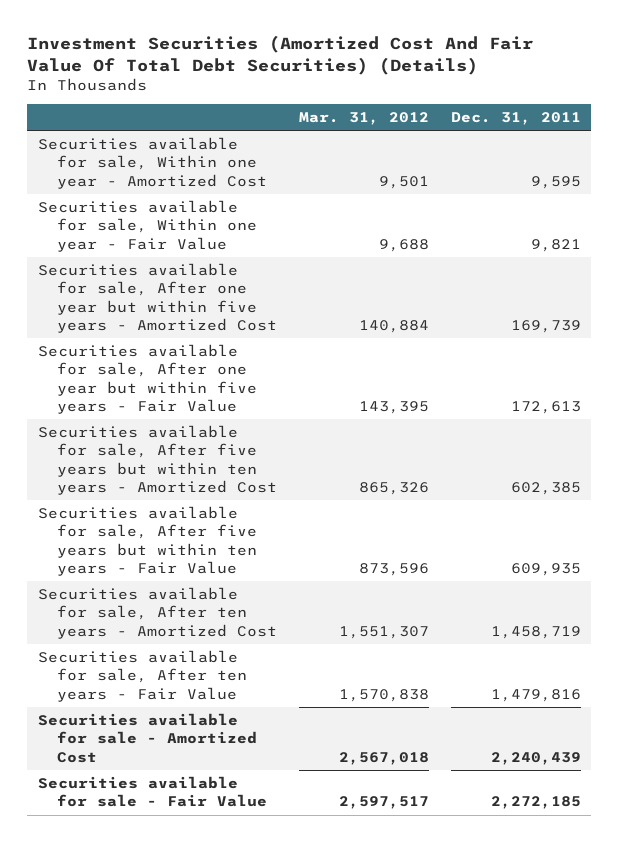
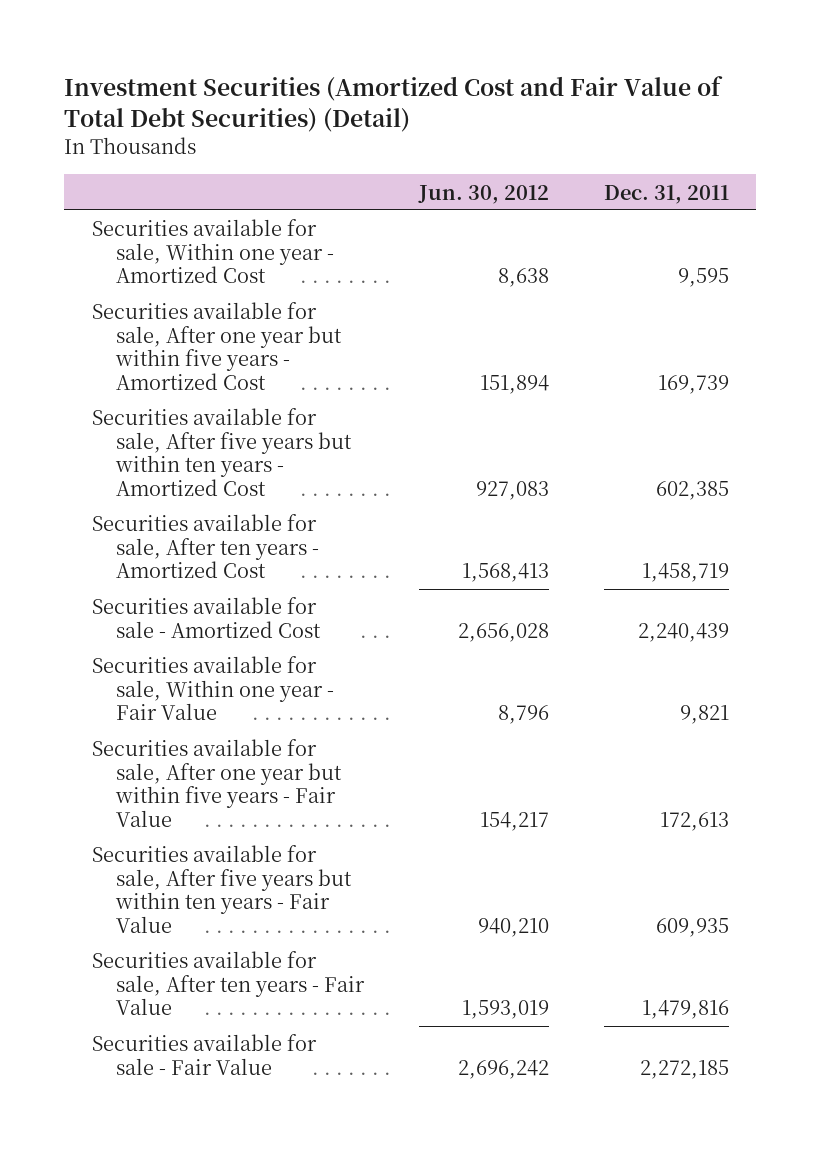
[27,35,534,76] Investment Securities (Amortized Cost And Fair Value Of Total Debt Securities) (Details) -> [64,75,724,133] Investment Securities (Amortized Cost and Fair Value of Total Debt Securities) (Detail)
[299,112,430,126] Mar. 31, 2012 -> none
none -> [417,184,549,204] Jun. 30, 2012
[38,200,258,252] Securities available for sale, Within one year - Fair Value -> [91,656,334,721] Securities available for sale, Within one year - Fair Value
[38,344,258,414] Securities available for sale, After one year but within five years - Fair Value -> [91,739,342,827] Securities available for sale, After one year but within five years - Fair Value
[38,506,258,576] Securities available for sale, After five years but within ten years - Fair Value -> [91,845,352,933] Securities available for sale, After five years but within ten years - Fair Value
[38,650,248,702] Securities available for sale, After ten years - Fair Value -> [91,951,365,1016] Securities available for sale, After ten years - Fair Value

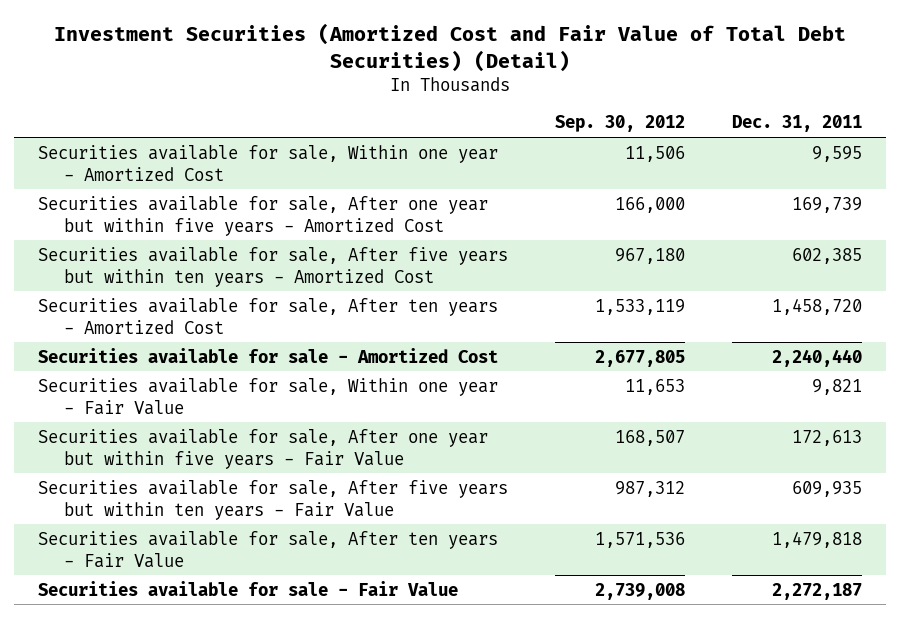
[417,184,549,204] Jun. 30, 2012 -> none
none -> [555,115,686,133] Sep. 30, 2012
[641,563,729,583] 1,458,719 -> [772,297,863,315] 1,458,720
[637,622,729,642] 2,240,439 -> [772,348,863,367] 2,240,440
[641,1000,729,1020] 1,479,816 -> [772,530,863,548] 1,479,818
[639,1059,729,1079] 2,272,185 -> [772,582,863,600] 2,272,187

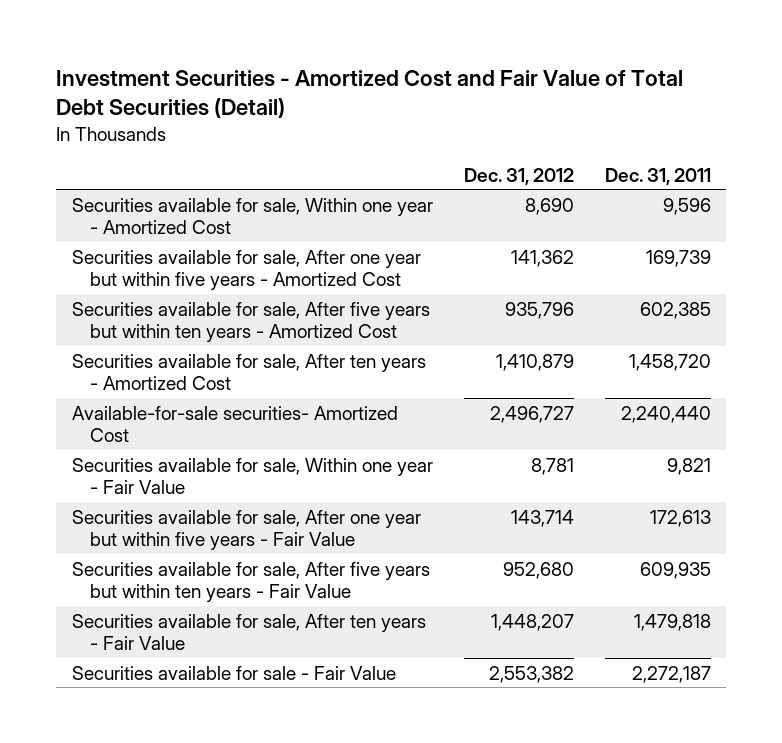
[54,23,847,72] Investment Securities (Amortized Cost and Fair Value of Total Debt Securities) (Detail) -> [56,69,684,119] Investment Securities - Amortized Cost and Fair Value of Total Debt Securities (Detail)
[555,115,686,133] Sep. 30, 2012 -> none
none -> [463,167,574,185] Dec. 31, 2012
[812,145,863,162] 9,595 -> [662,197,711,215] 9,596
[37,347,498,363] Securities available for sale - Amortized Cost -> [71,405,398,443] Available-for-sale securities- Amortized Cost

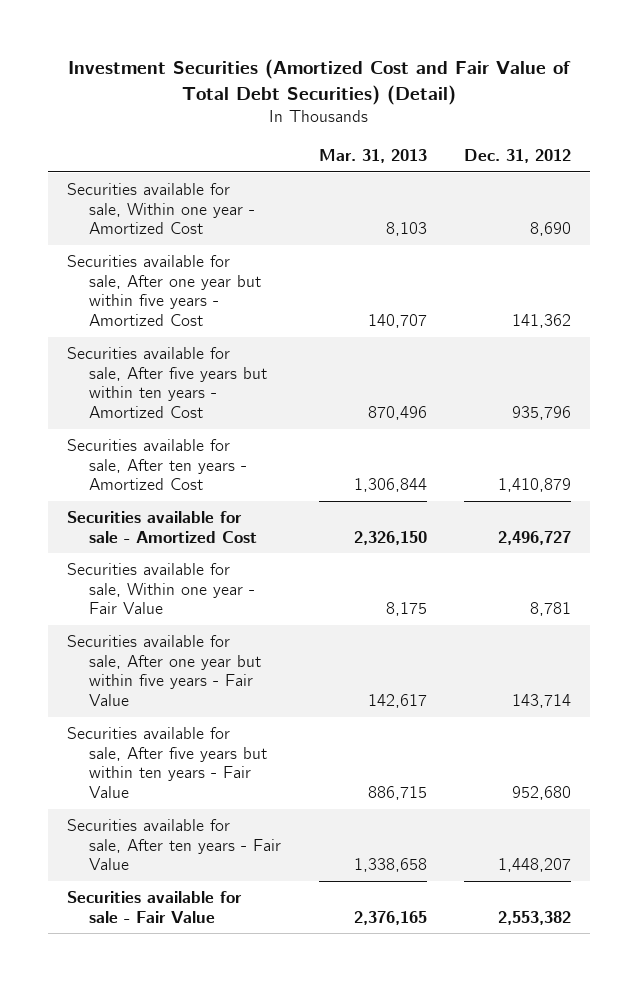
[56,69,684,119] Investment Securities - Amortized Cost and Fair Value of Total Debt Securities (Detail) -> [67,58,571,105] Investment Securities (Amortized Cost and Fair Value of Total Debt Securities) (Detail)
[604,167,711,185] Dec. 31, 2011 -> none
none -> [318,149,427,164] Mar. 31, 2013
[71,405,398,443] Available-for-sale securities- Amortized Cost -> [66,511,258,543] Securities available for sale - Amortized Cost

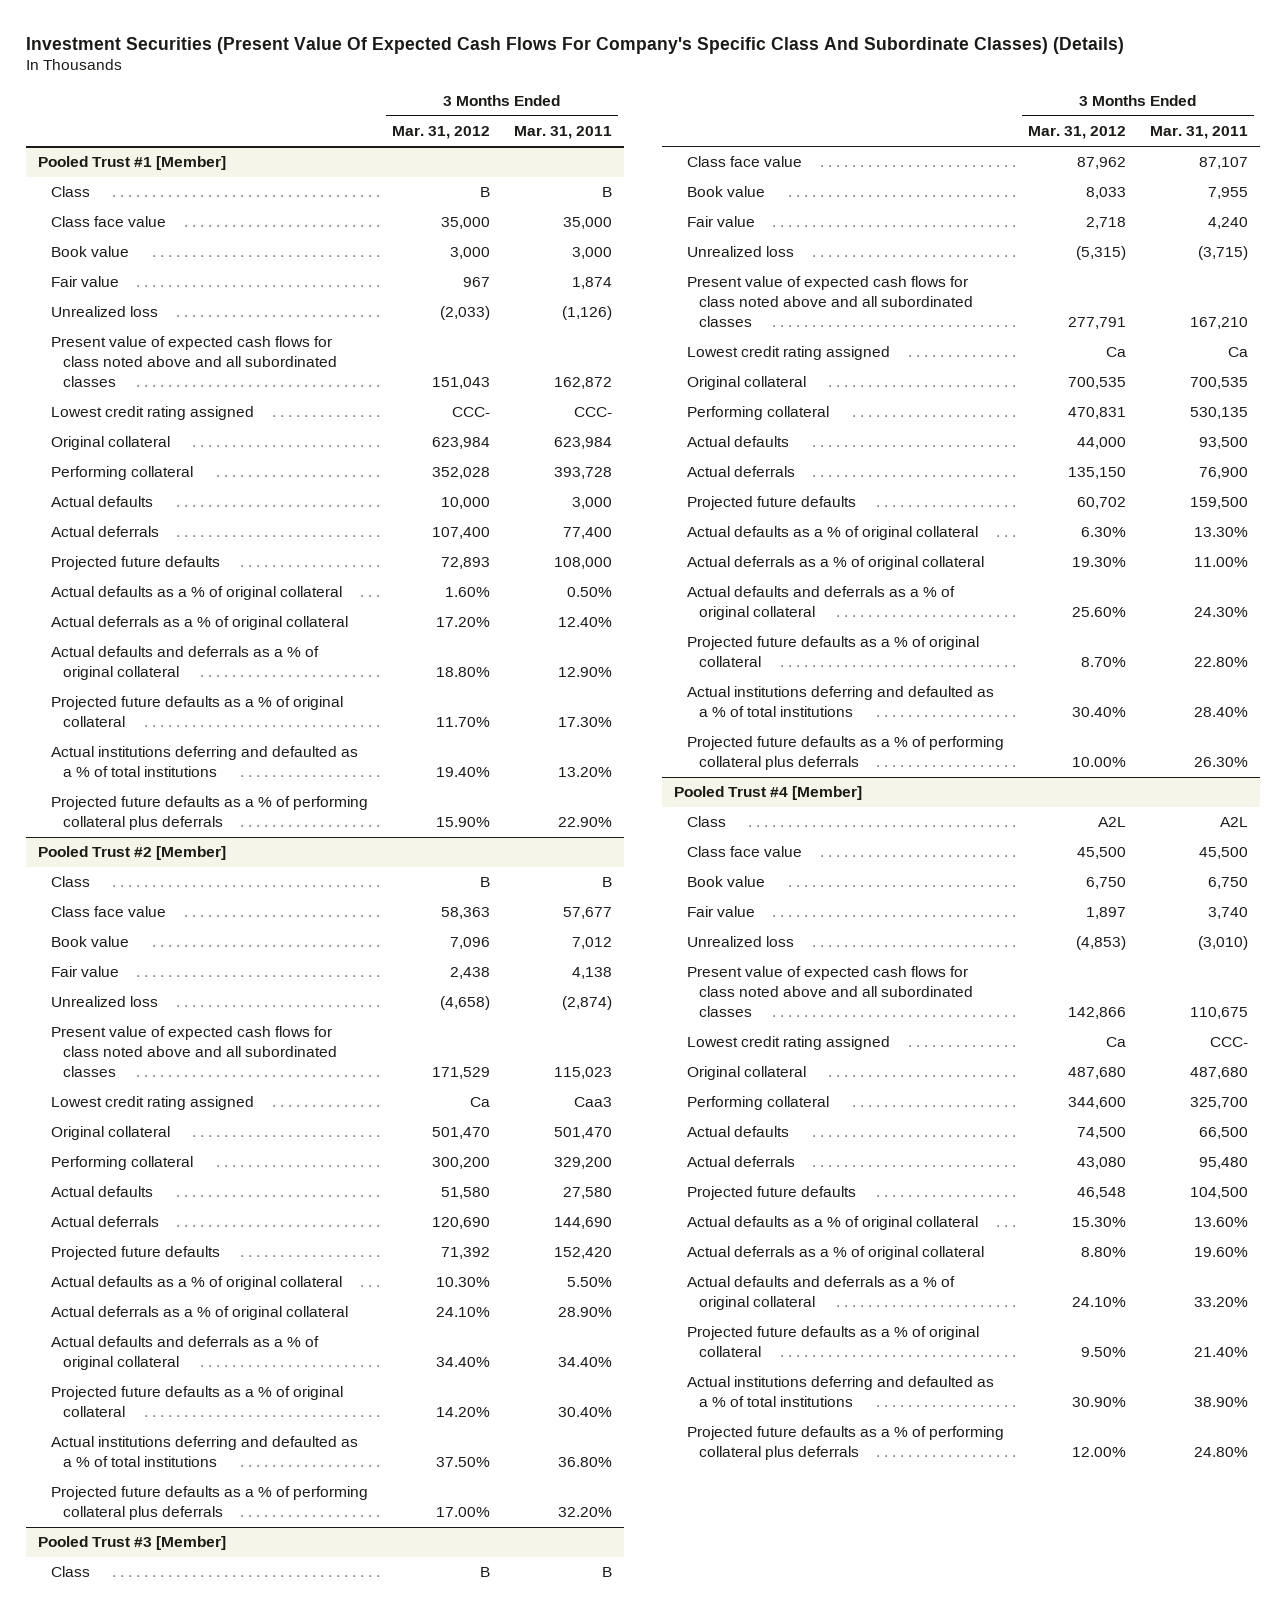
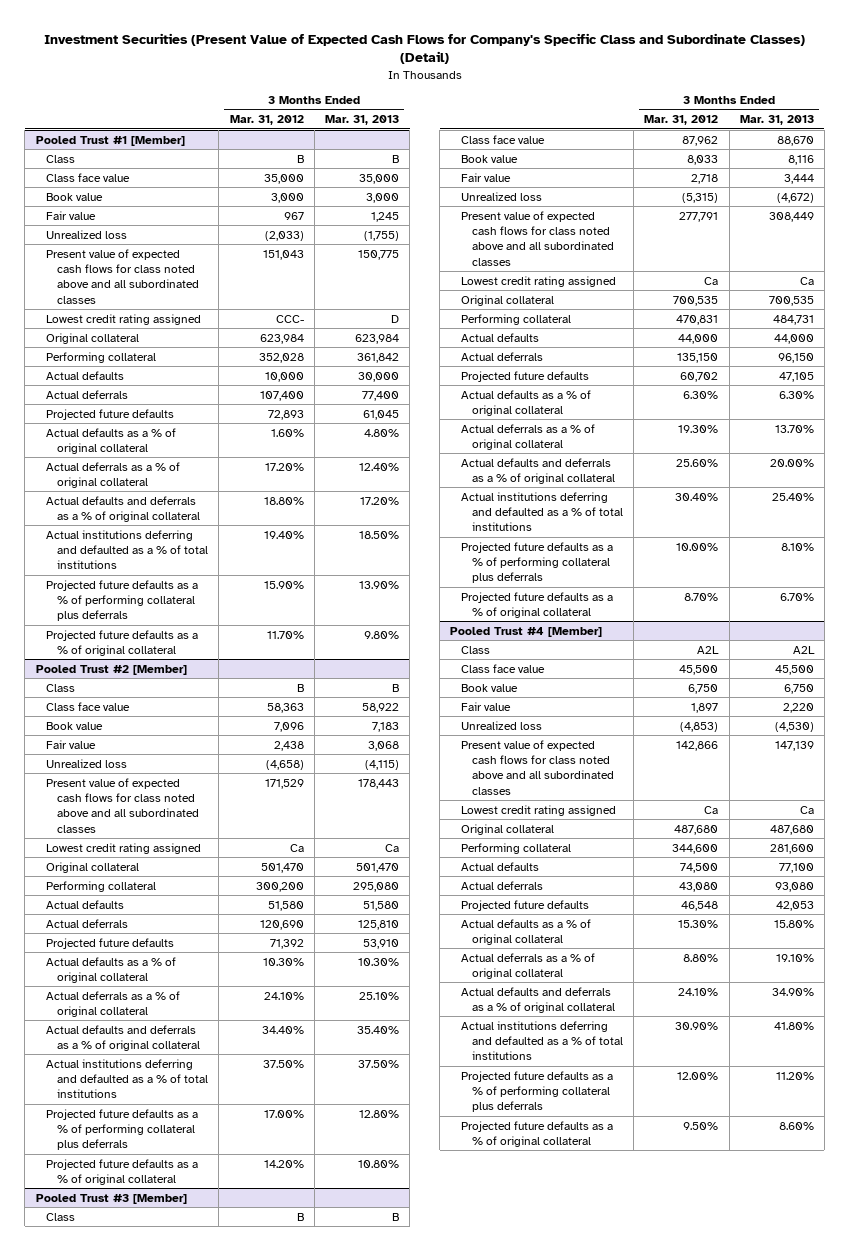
[25,36,1124,54] Investment Securities (Present Value Of Expected Cash Flows For Company's Specific Class And Subordinate Classes) (Details) -> [43,32,805,65] Investment Securities (Present Value of Expected Cash Flows for Company's Specific Class and Subordinate Classes) (Detail)
[513,126,612,140] Mar. 31, 2011 -> none
none -> [324,115,399,126] Mar. 31, 2013
[50,696,343,728] Projected future defaults as a % of original collateral -> [46,629,199,656] Projected future defaults as a % of original collateral
[50,1386,343,1418] Projected future defaults as a % of original collateral -> [46,1158,199,1185] Projected future defaults as a % of original collateral
[686,636,979,668] Projected future defaults as a % of original collateral -> [461,591,614,618] Projected future defaults as a % of original collateral
[686,1326,979,1358] Projected future defaults as a % of original collateral -> [461,1120,614,1147] Projected future defaults as a % of original collateral

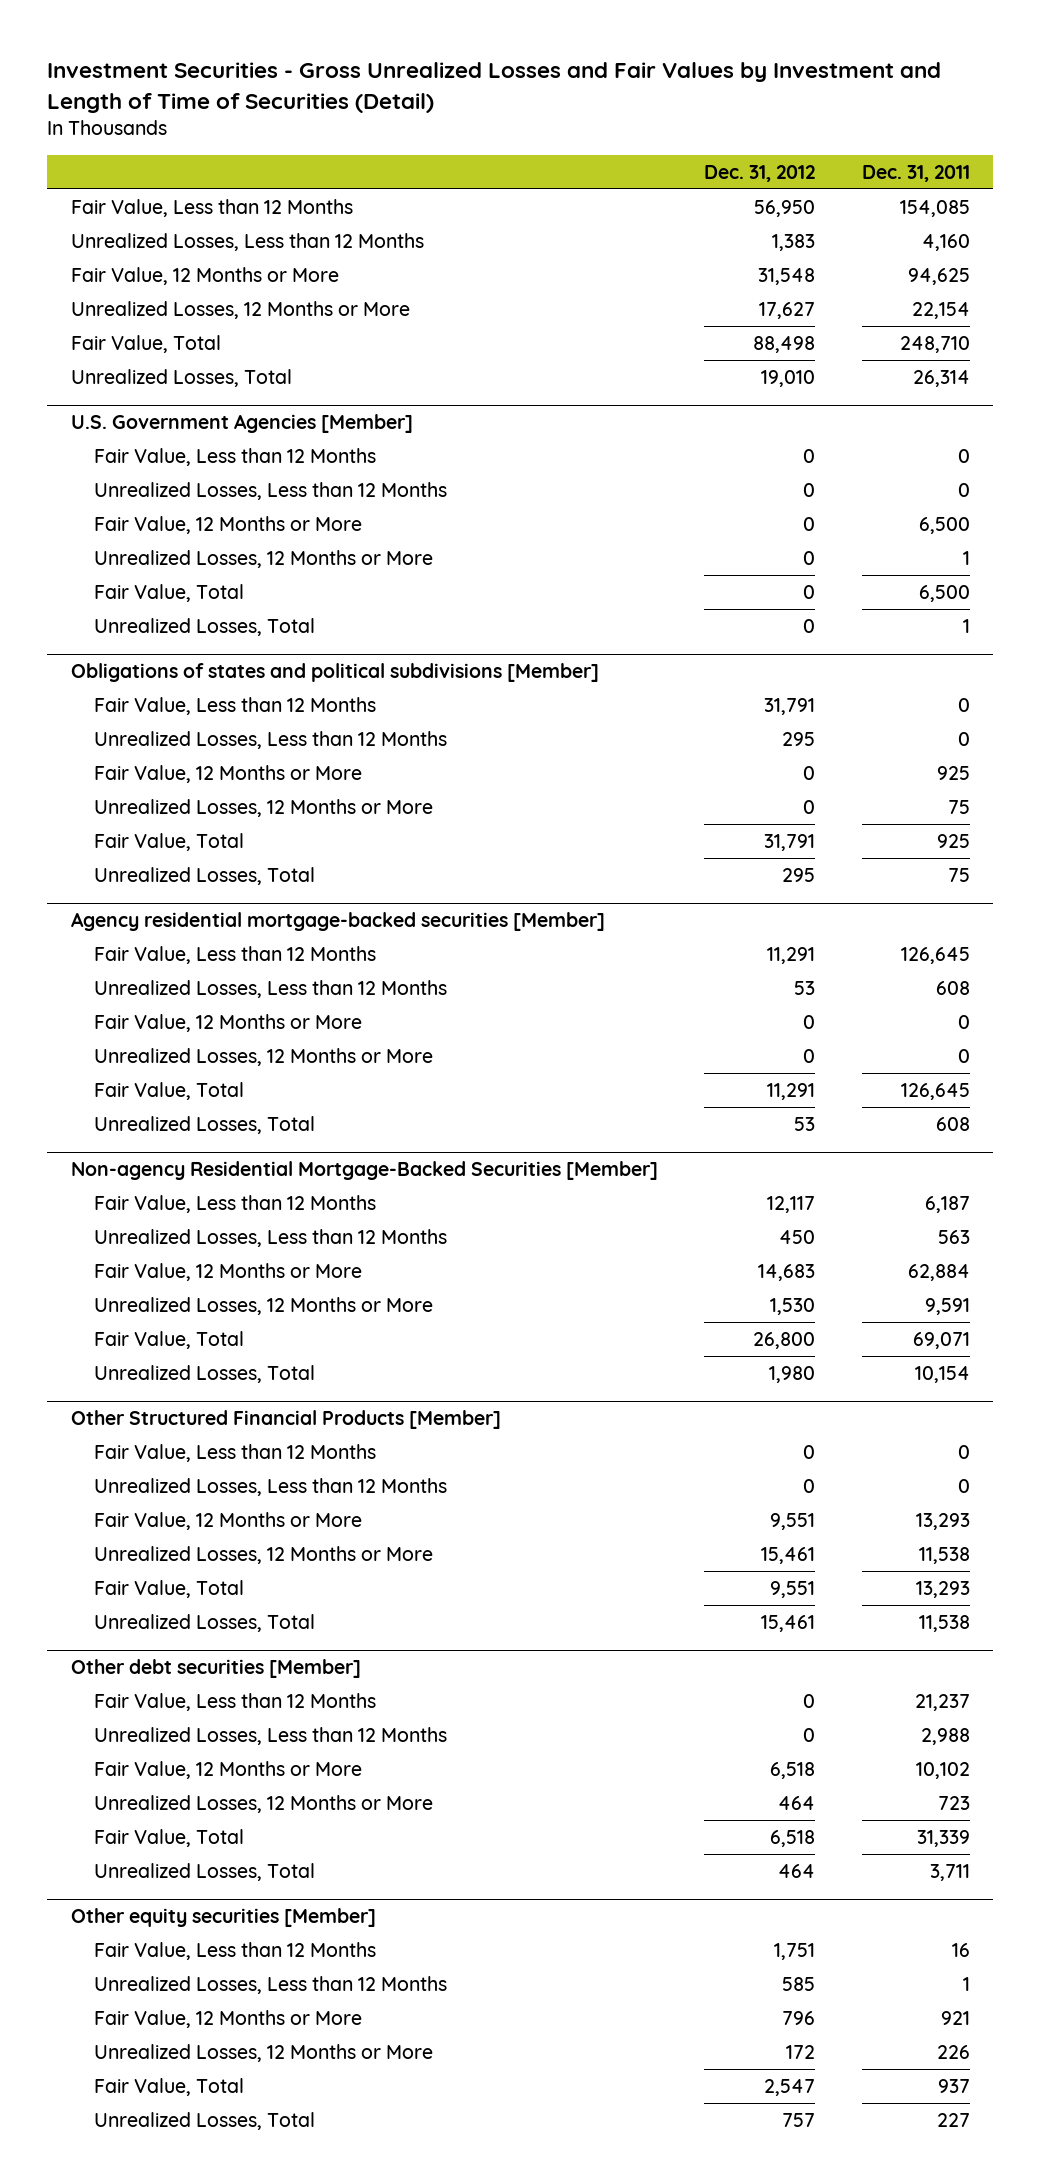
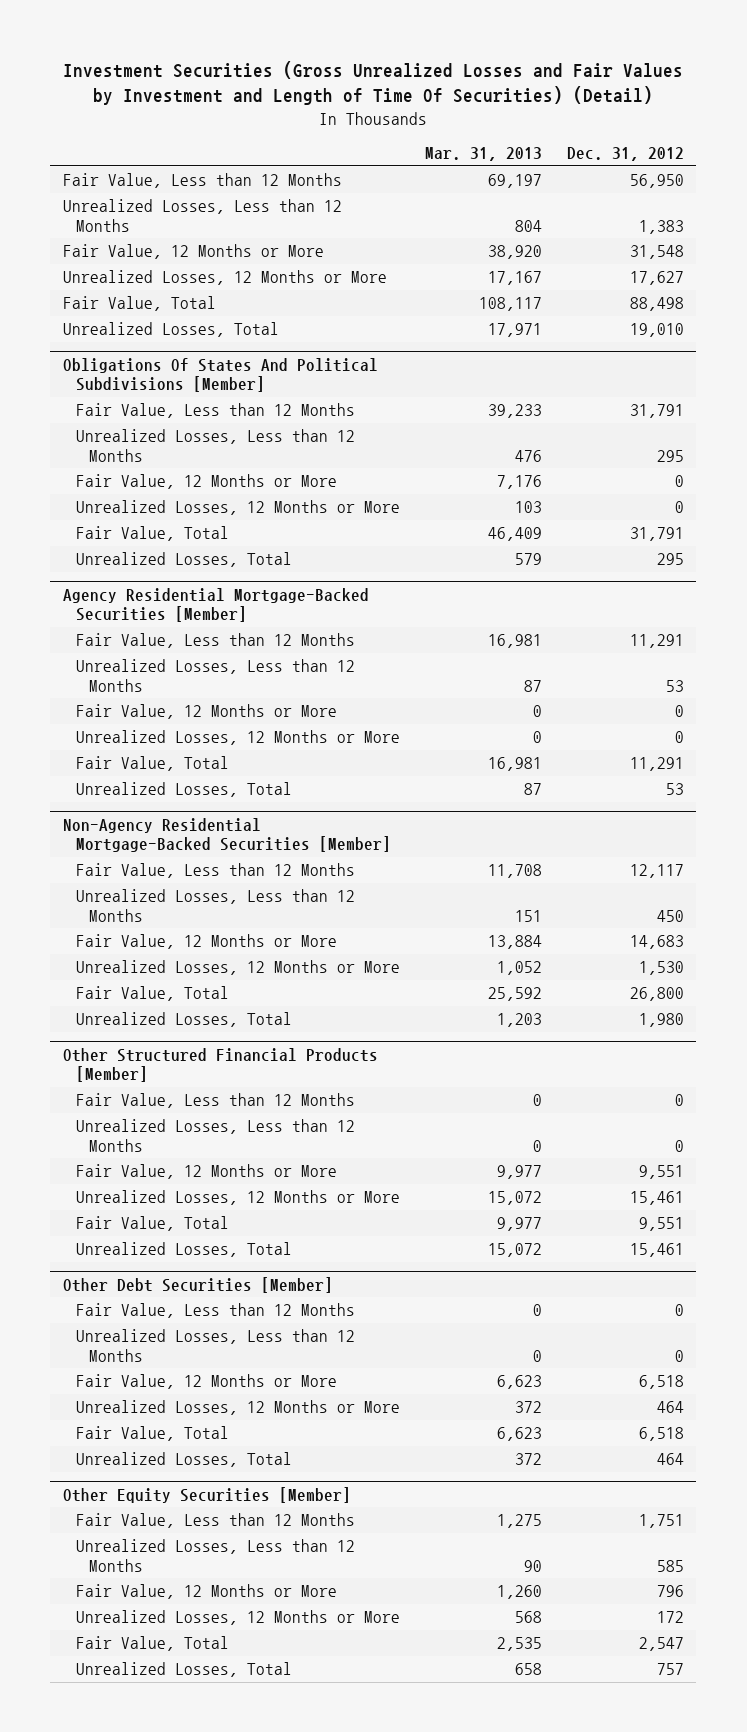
[47,62,942,113] Investment Securities - Gross Unrealized Losses and Fair Values by Investment and Length of Time of Securities (Detail) -> [63,60,684,106] Investment Securities (Gross Unrealized Losses and Fair Values by Investment and Length of Time Of Securities) (Detail)
[861,164,970,182] Dec. 31, 2011 -> none
none -> [424,147,542,162] Mar. 31, 2013
[70,414,413,434] U.S. Government Agencies [Member] -> none
[94,448,377,467] Fair Value, Less than 12 Months -> none
[94,482,448,501] Unrealized Losses, Less than 12 Months -> none
[94,516,363,535] Fair Value, 12 Months or More -> none
[94,550,434,569] Unrealized Losses, 12 Months or More -> none
[94,584,245,603] Fair Value, Total -> none
[94,618,316,637] Unrealized Losses, Total -> none
[70,663,599,683] Obligations of states and political subdivisions [Member] -> [62,357,378,393] Obligations Of States And Political Subdivisions [Member]
[70,912,605,932] Agency residential mortgage-backed securities [Member] -> [62,587,369,623] Agency Residential Mortgage-Backed Securities [Member]
[70,1161,658,1181] Non-agency Residential Mortgage-Backed Securities [Member] -> [62,817,391,853] Non-Agency Residential Mortgage-Backed Securities [Member]
[70,1659,361,1679] Other debt securities [Member] -> [62,1276,333,1293] Other Debt Securities [Member]
[70,1908,376,1928] Other equity securities [Member] -> [62,1486,351,1503] Other Equity Securities [Member]

